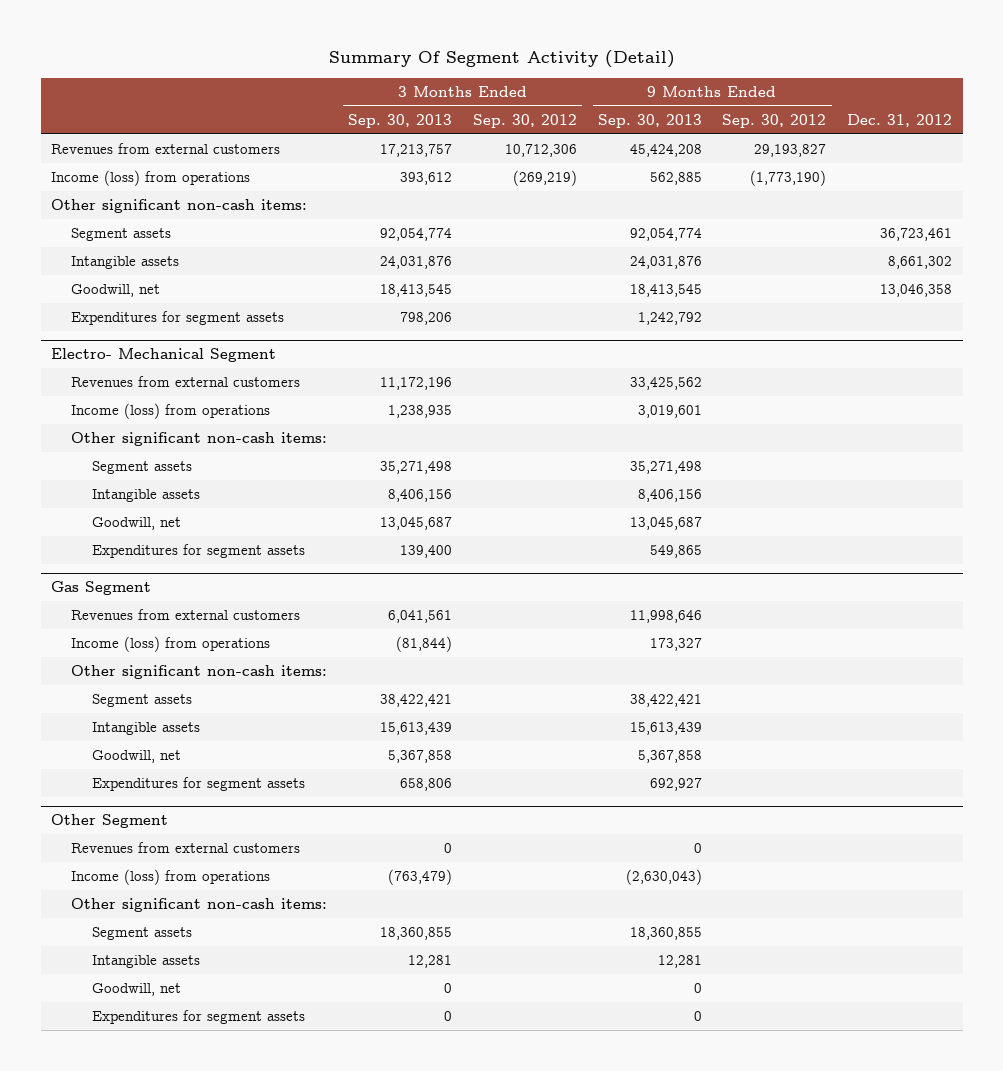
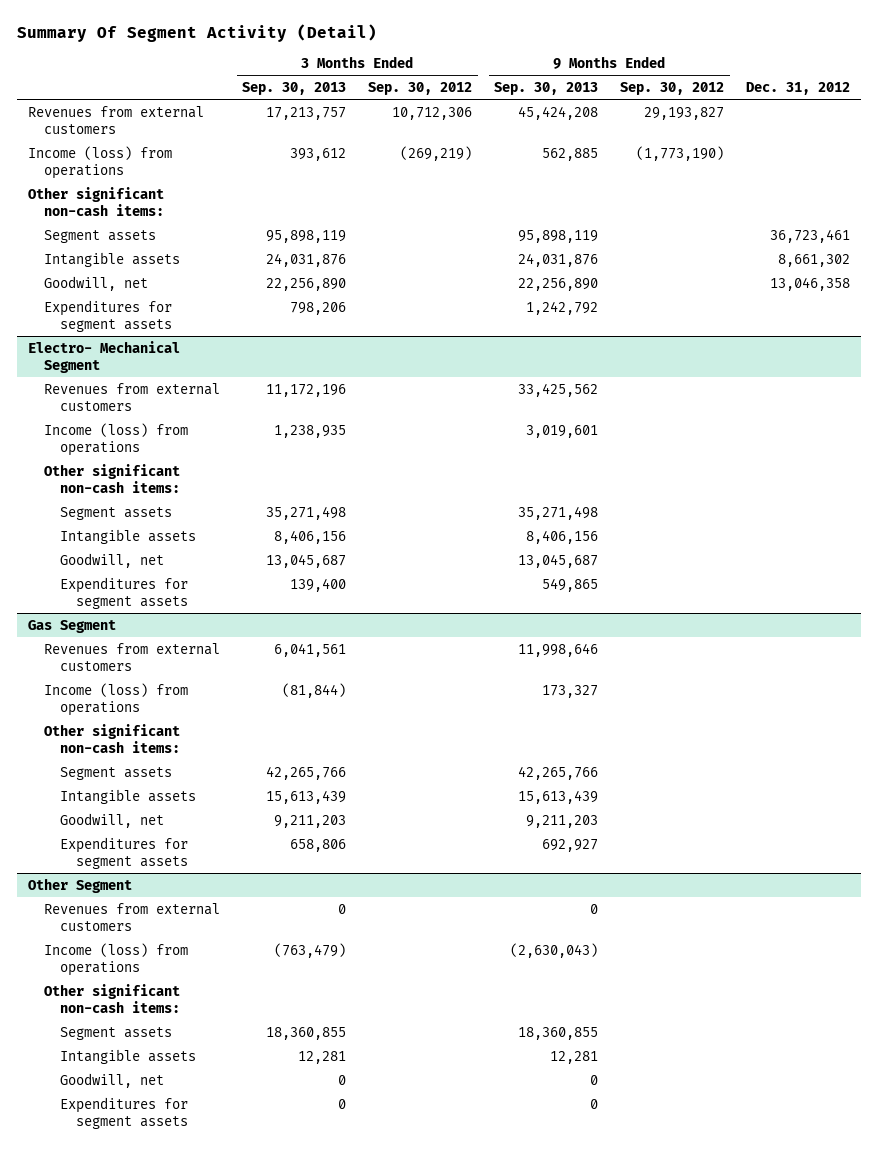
[380,228,453,242] 92,054,774 -> [266,229,347,243] 95,898,119
[629,228,702,242] 92,054,774 -> [518,229,599,243] 95,898,119
[380,284,453,298] 18,413,545 -> [266,277,347,291] 22,256,890
[629,284,702,298] 18,413,545 -> [518,277,599,291] 22,256,890
[380,694,453,708] 38,422,421 -> [266,765,347,780] 42,265,766
[629,694,702,708] 38,422,421 -> [518,765,599,780] 42,265,766
[388,750,453,764] 5,367,858 -> [274,814,347,828] 9,211,203
[637,750,702,764] 5,367,858 -> [526,814,599,828] 9,211,203

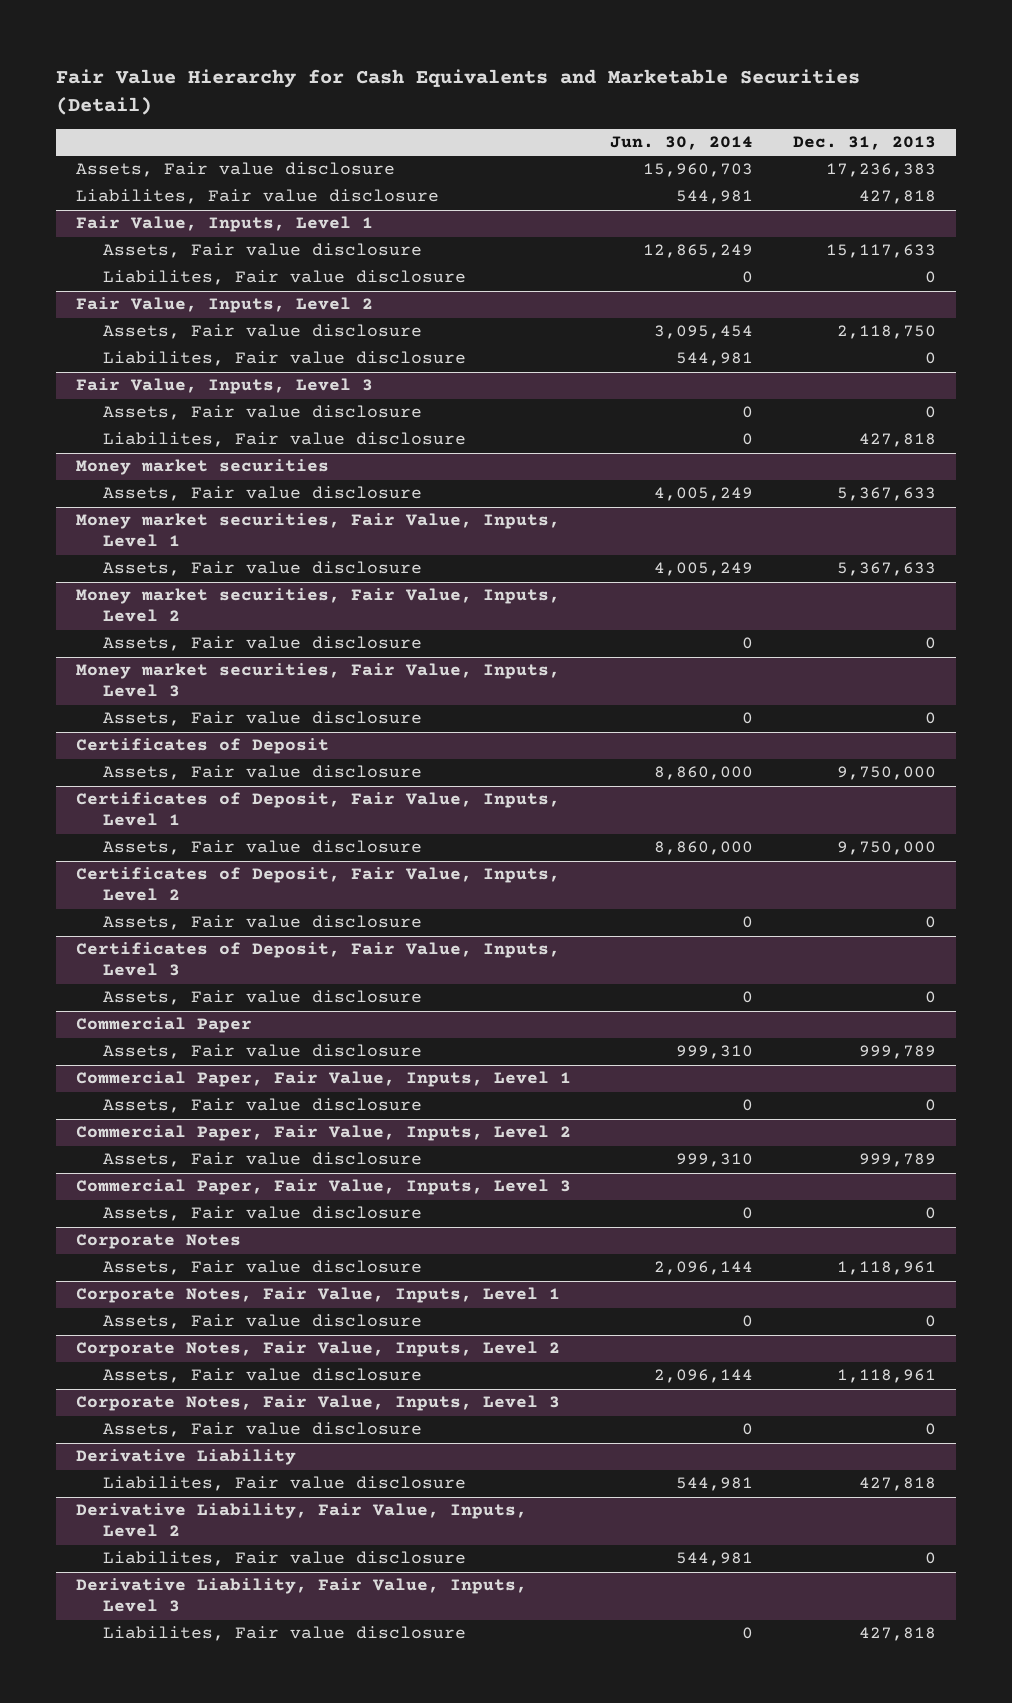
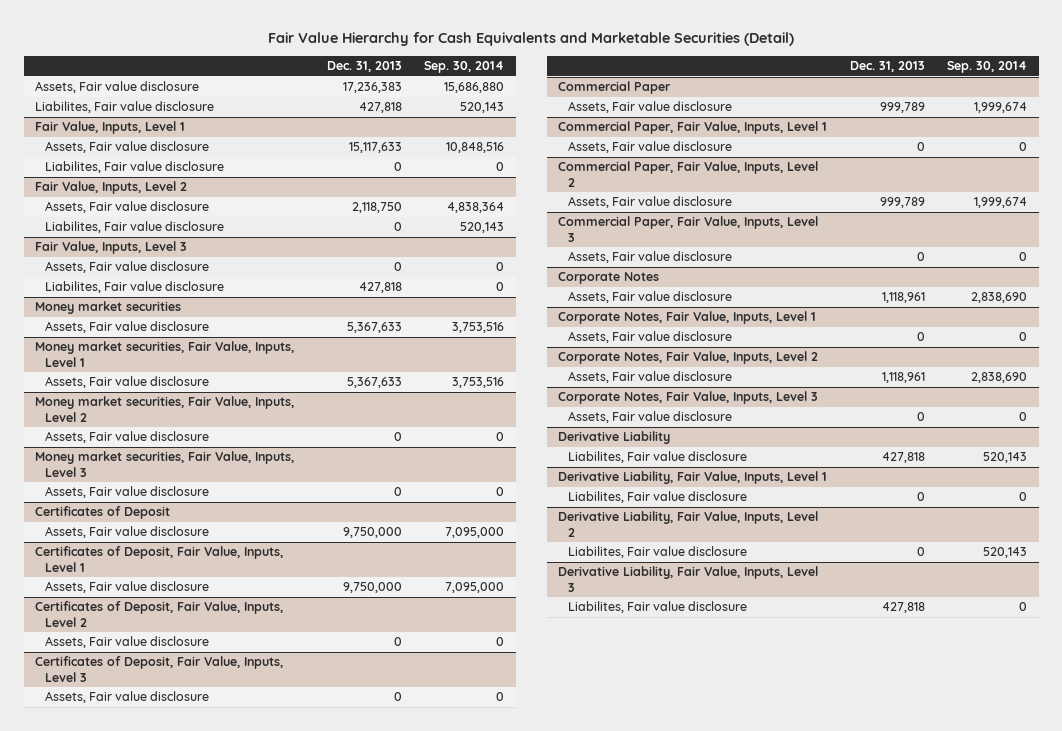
[610,135,754,150] Jun. 30, 2014 -> none
none -> [424,61,505,74] Sep. 30, 2014
none -> [558,471,828,485] Derivative Liability, Fair Value, Inputs, Level 1
none -> [568,491,748,504] Liabilites, Fair value disclosure

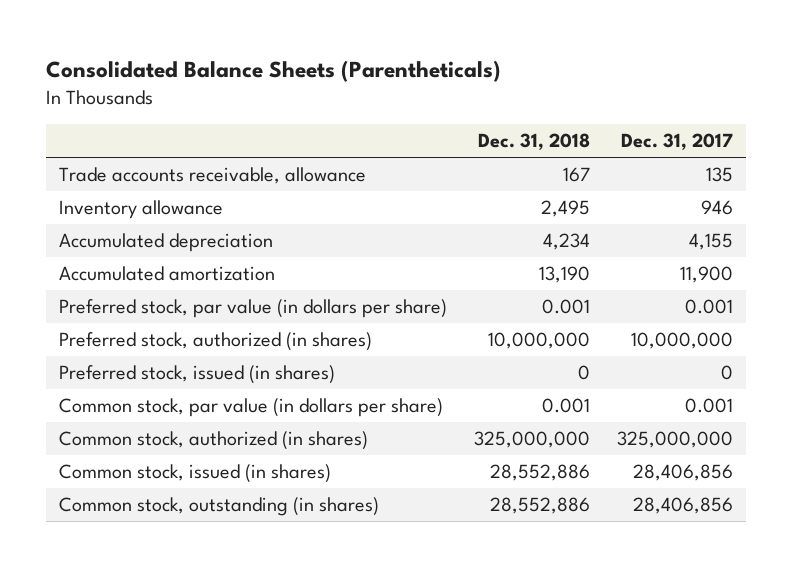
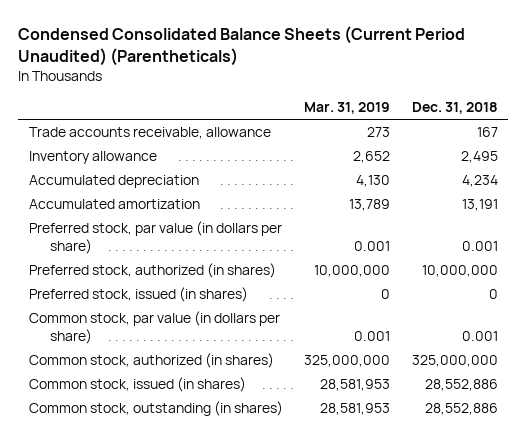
[45,59,501,82] Consolidated Balance Sheets (Parentheticals) -> [18,26,466,67] Condensed Consolidated Balance Sheets (Current Period Unaudited) (Parentheticals)
[620,133,733,151] Dec. 31, 2017 -> none
none -> [304,102,391,115] Mar. 31, 2019
[538,266,590,284] 13,190 -> [461,199,498,212] 13,191

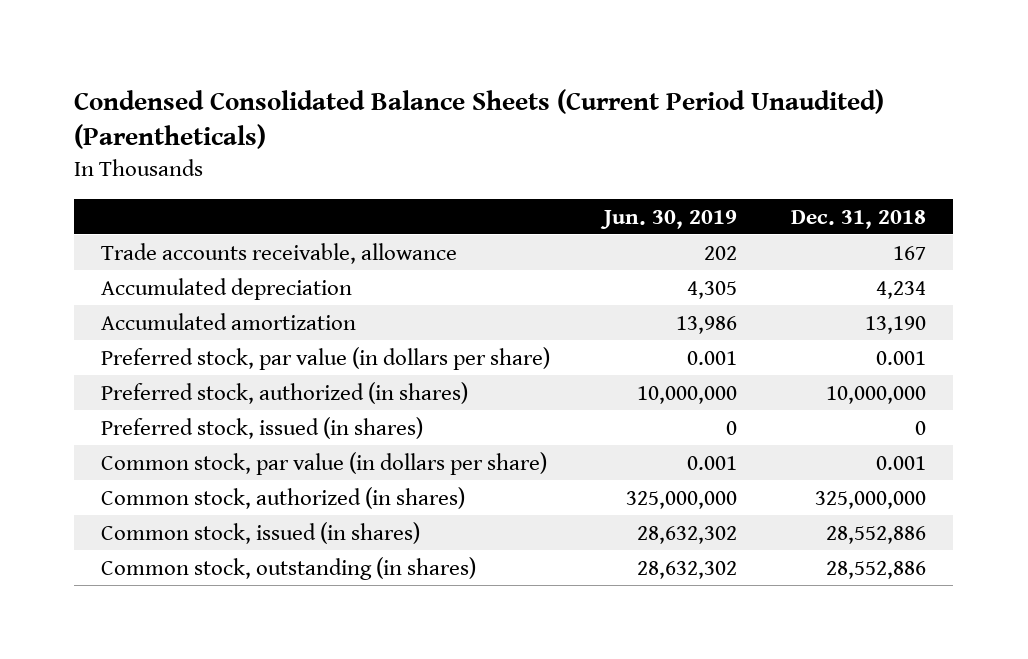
[304,102,391,115] Mar. 31, 2019 -> none
none -> [600,209,738,229] Jun. 30, 2019
[29,151,158,165] Inventory allowance -> none
[461,199,498,212] 13,191 -> [865,315,927,334] 13,190

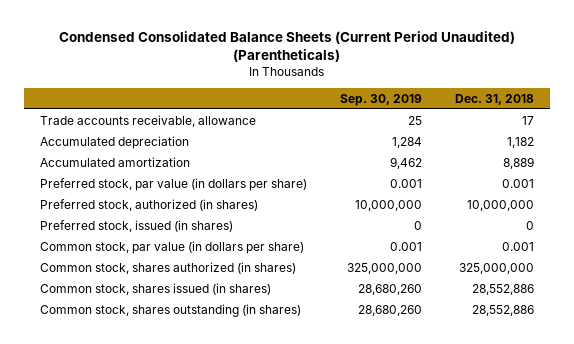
[600,209,738,229] Jun. 30, 2019 -> none
none -> [339,93,422,106] Sep. 30, 2019
[893,245,927,260] 167 -> [521,115,534,125] 17
[876,280,927,299] 4,234 -> [506,136,534,148] 1,182
[865,315,927,334] 13,190 -> [502,156,534,169] 8,889
[101,486,466,509] Common stock, authorized (in shares) -> [39,261,296,274] Common stock, shares authorized (in shares)
[101,521,421,544] Common stock, issued (in shares) -> [39,282,271,295] Common stock, shares issued (in shares)
[101,556,477,580] Common stock, outstanding (in shares) -> [39,303,301,317] Common stock, shares outstanding (in shares)

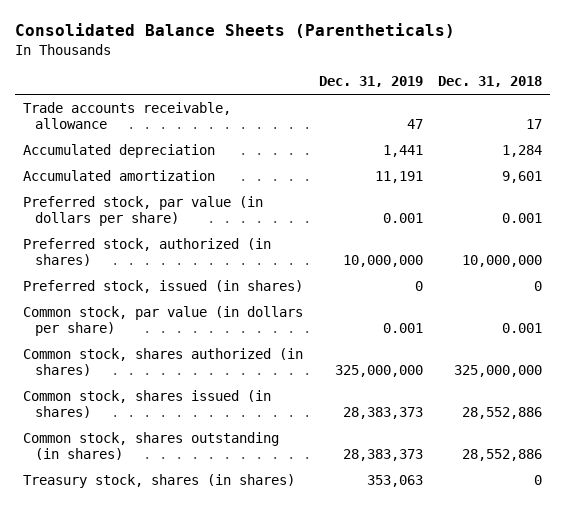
[58,30,515,63] Condensed Consolidated Balance Sheets (Current Period Unaudited) (Parentheticals) -> [15,23,456,39] Consolidated Balance Sheets (Parentheticals)
[339,93,422,106] Sep. 30, 2019 -> none
none -> [318,76,423,88] Dec. 31, 2019
[506,136,534,148] 1,182 -> [502,144,543,157] 1,284
[502,156,534,169] 8,889 -> [502,170,543,183] 9,601
none -> [23,473,296,488] Treasury stock, shares (in shares)

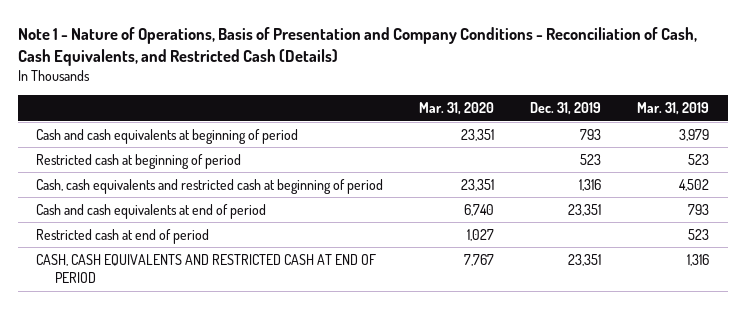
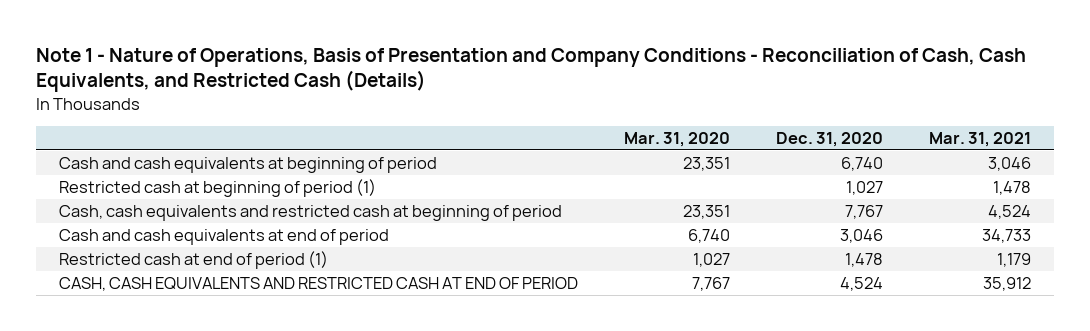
[530,102,602,116] Dec. 31, 2019 -> none
[637,102,710,116] Mar. 31, 2019 -> none
none -> [775,132,883,148] Dec. 31, 2020
none -> [928,132,1031,148] Mar. 31, 2021
[36,153,242,169] Restricted cash at beginning of period -> [59,178,377,197] Restricted cash at beginning of period (1)
[36,228,210,244] Restricted cash at end of period -> [59,250,329,269] Restricted cash at end of period (1)

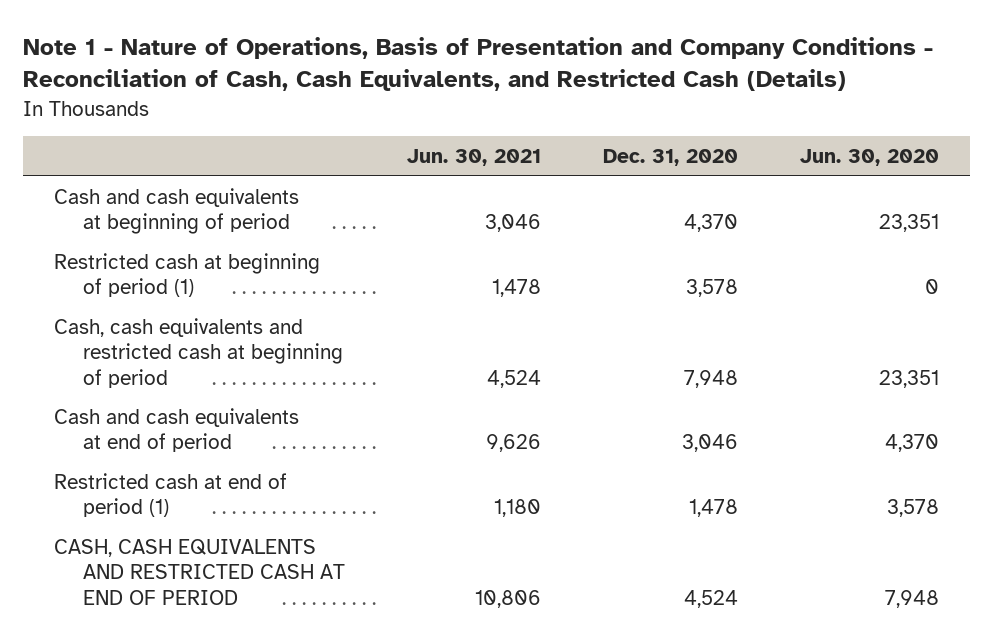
[624,132,731,148] Mar. 31, 2020 -> none
[928,132,1031,148] Mar. 31, 2021 -> none
none -> [406,149,541,167] Jun. 30, 2021
none -> [799,149,939,167] Jun. 30, 2020
[840,156,883,171] 6,740 -> [683,214,738,233] 4,370
[845,180,883,195] 1,027 -> [685,279,738,298] 3,578
[844,204,883,219] 7,767 -> [683,369,738,388] 7,948

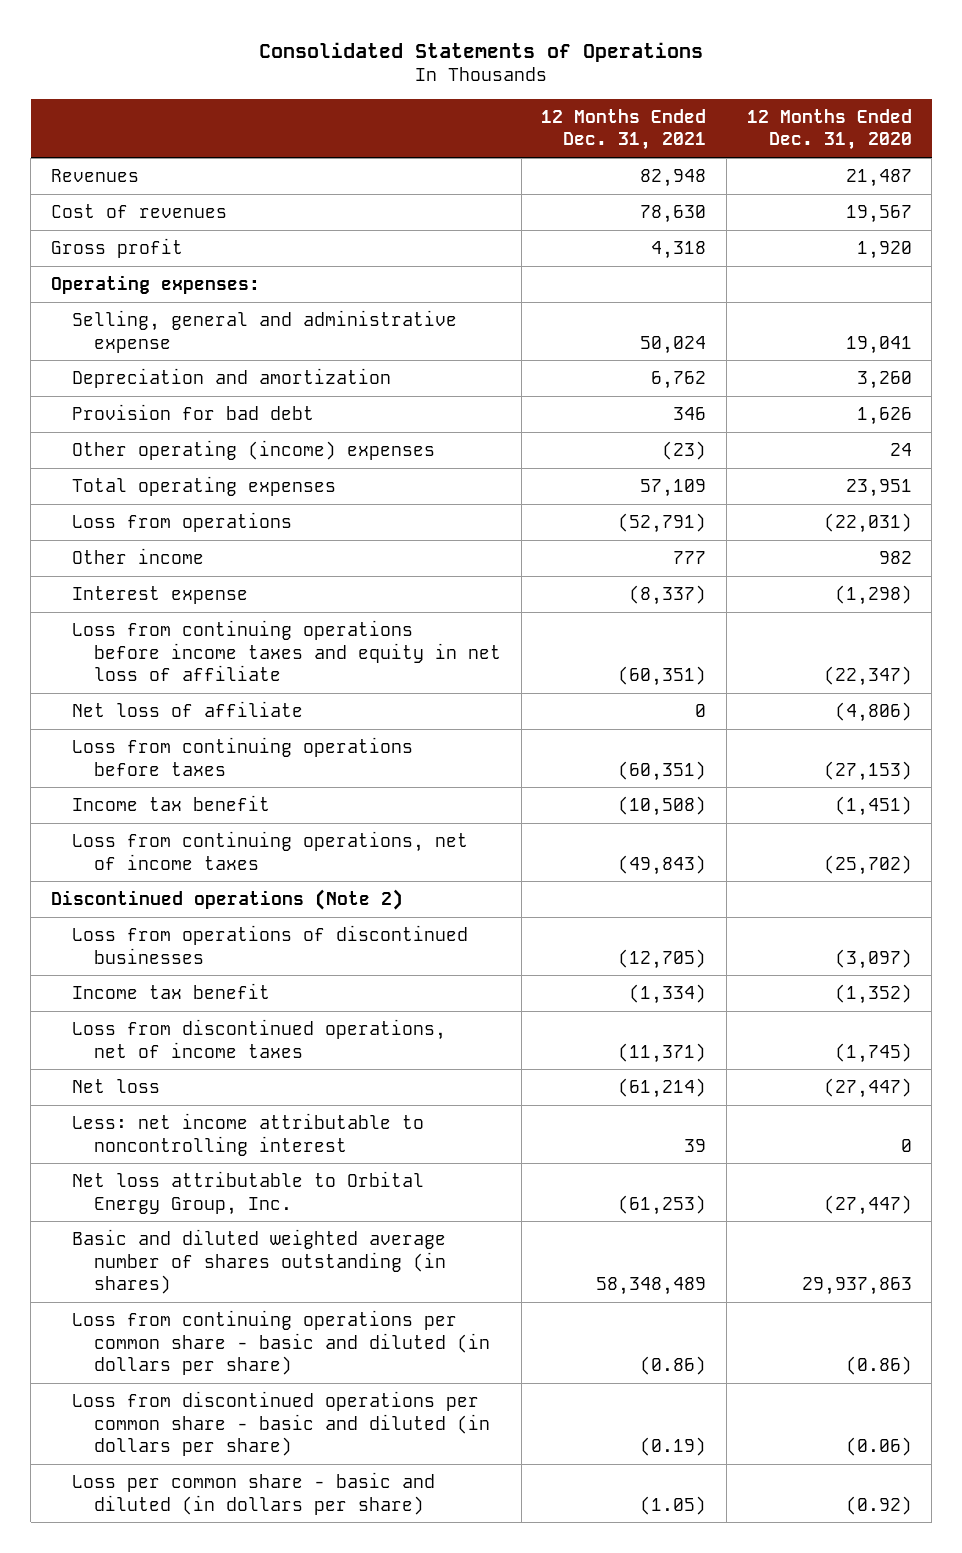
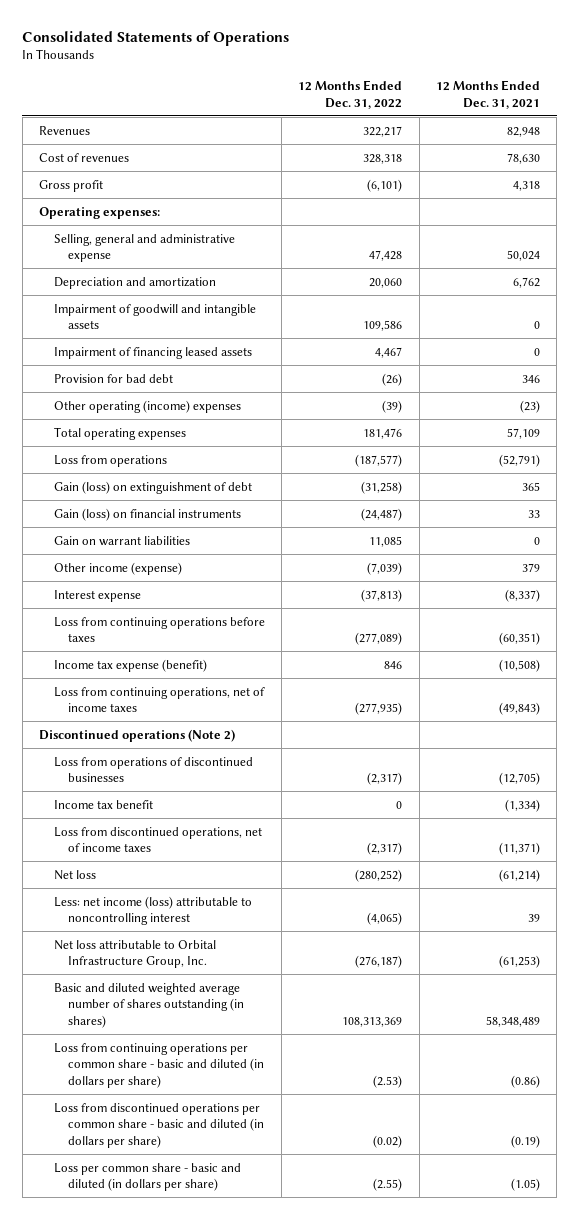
[746,108,912,151] 12 Months Ended Dec. 31, 2020 -> none
none -> [298,79,403,109] 12 Months Ended Dec. 31, 2022
none -> [53,303,256,330] Impairment of goodwill and intangible assets
none -> [53,346,252,359] Impairment of financing leased assets
none -> [53,480,252,494] Gain (loss) on extinguishment of debt
none -> [53,507,241,521] Gain (loss) on financial instruments
none -> [53,535,190,546] Gain on warrant liabilities
[72,548,205,565] Other income -> [53,561,182,575] Other income (expense)
[673,551,707,565] 777 -> [522,562,541,572] 379
[72,620,501,682] Loss from continuing operations before income taxes and equity in net loss of affiliate -> none
[72,701,304,718] Net loss of affiliate -> none
[72,795,271,812] Income tax benefit -> [53,658,207,672] Income tax expense (benefit)
[72,1113,425,1156] Less: net income attributable to noncontrolling interest -> [53,895,252,926] Less: net income (loss) attributable to noncontrolling interest
[72,1171,425,1215] Net loss attributable to Orbital Energy Group, Inc. -> [53,939,216,969] Net loss attributable to Orbital Infrastructure Group, Inc.

